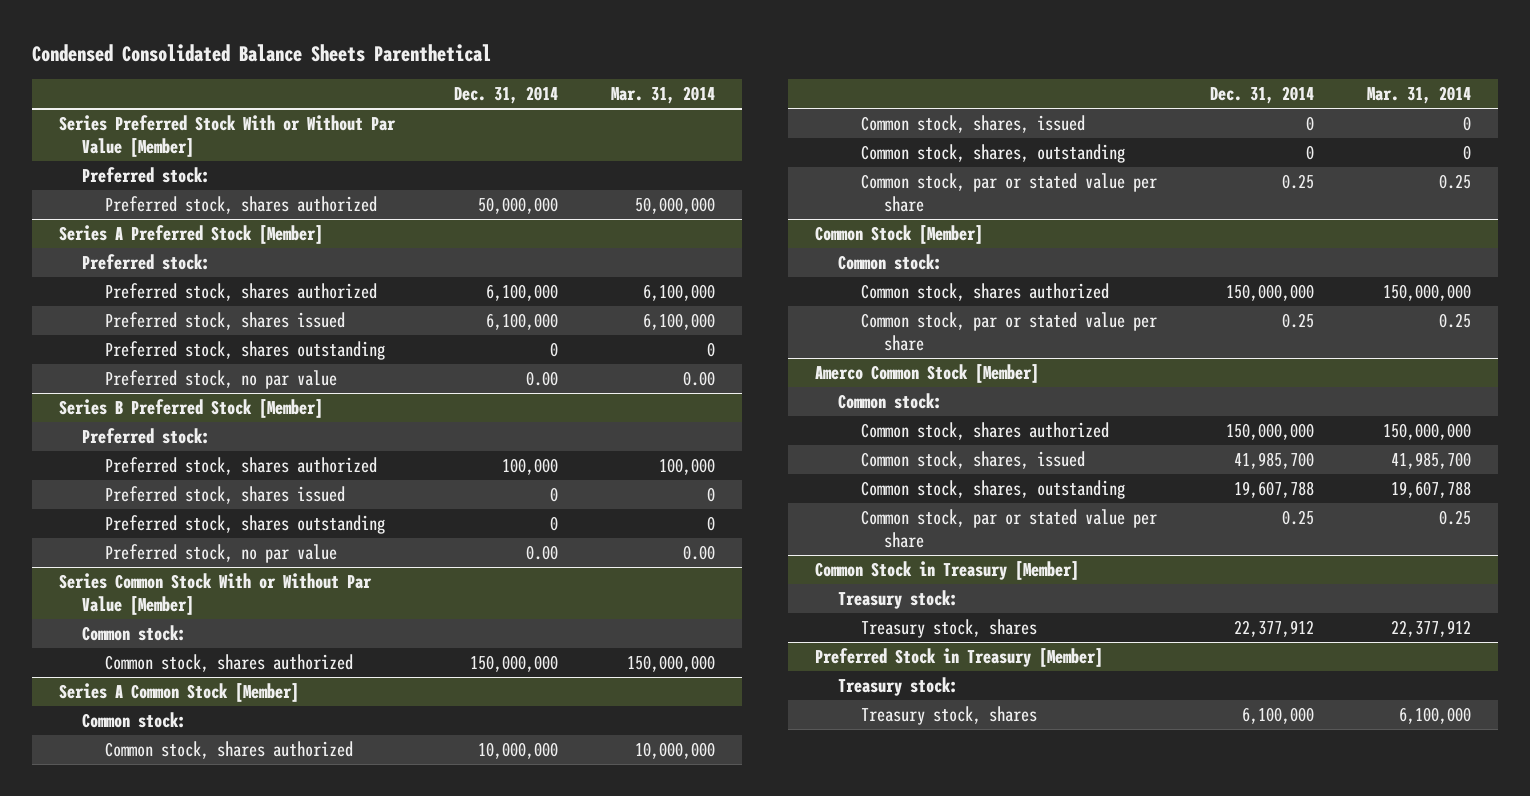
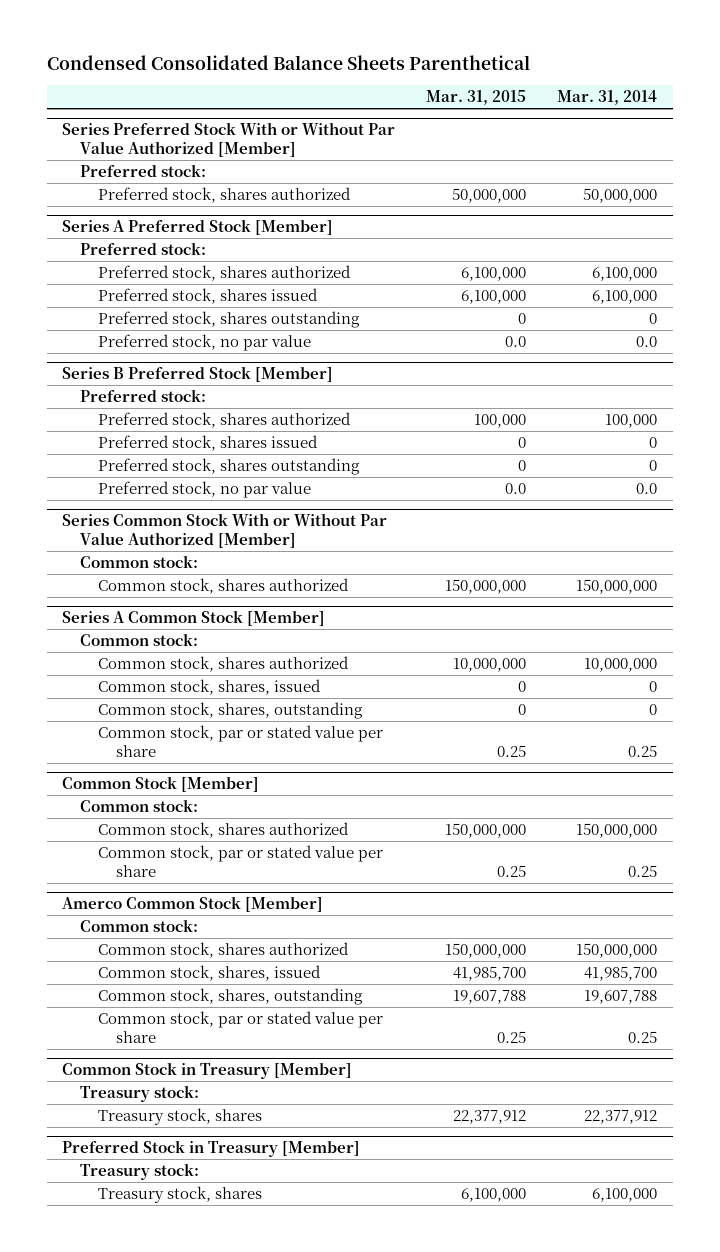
[454,86,559,105] Dec. 31, 2014 -> none
none -> [426,90,527,106] Mar. 31, 2015
[58,115,396,158] Series Preferred Stock With or Without Par Value [Member] -> [62,122,396,157] Series Preferred Stock With or Without Par Value Authorized [Member]
[683,371,716,387] 0.00 -> [636,335,658,347] 0.0
[683,545,716,561] 0.00 -> [636,482,658,494] 0.0
[58,573,372,616] Series Common Stock With or Without Par Value [Member] -> [62,513,388,548] Series Common Stock With or Without Par Value Authorized [Member]

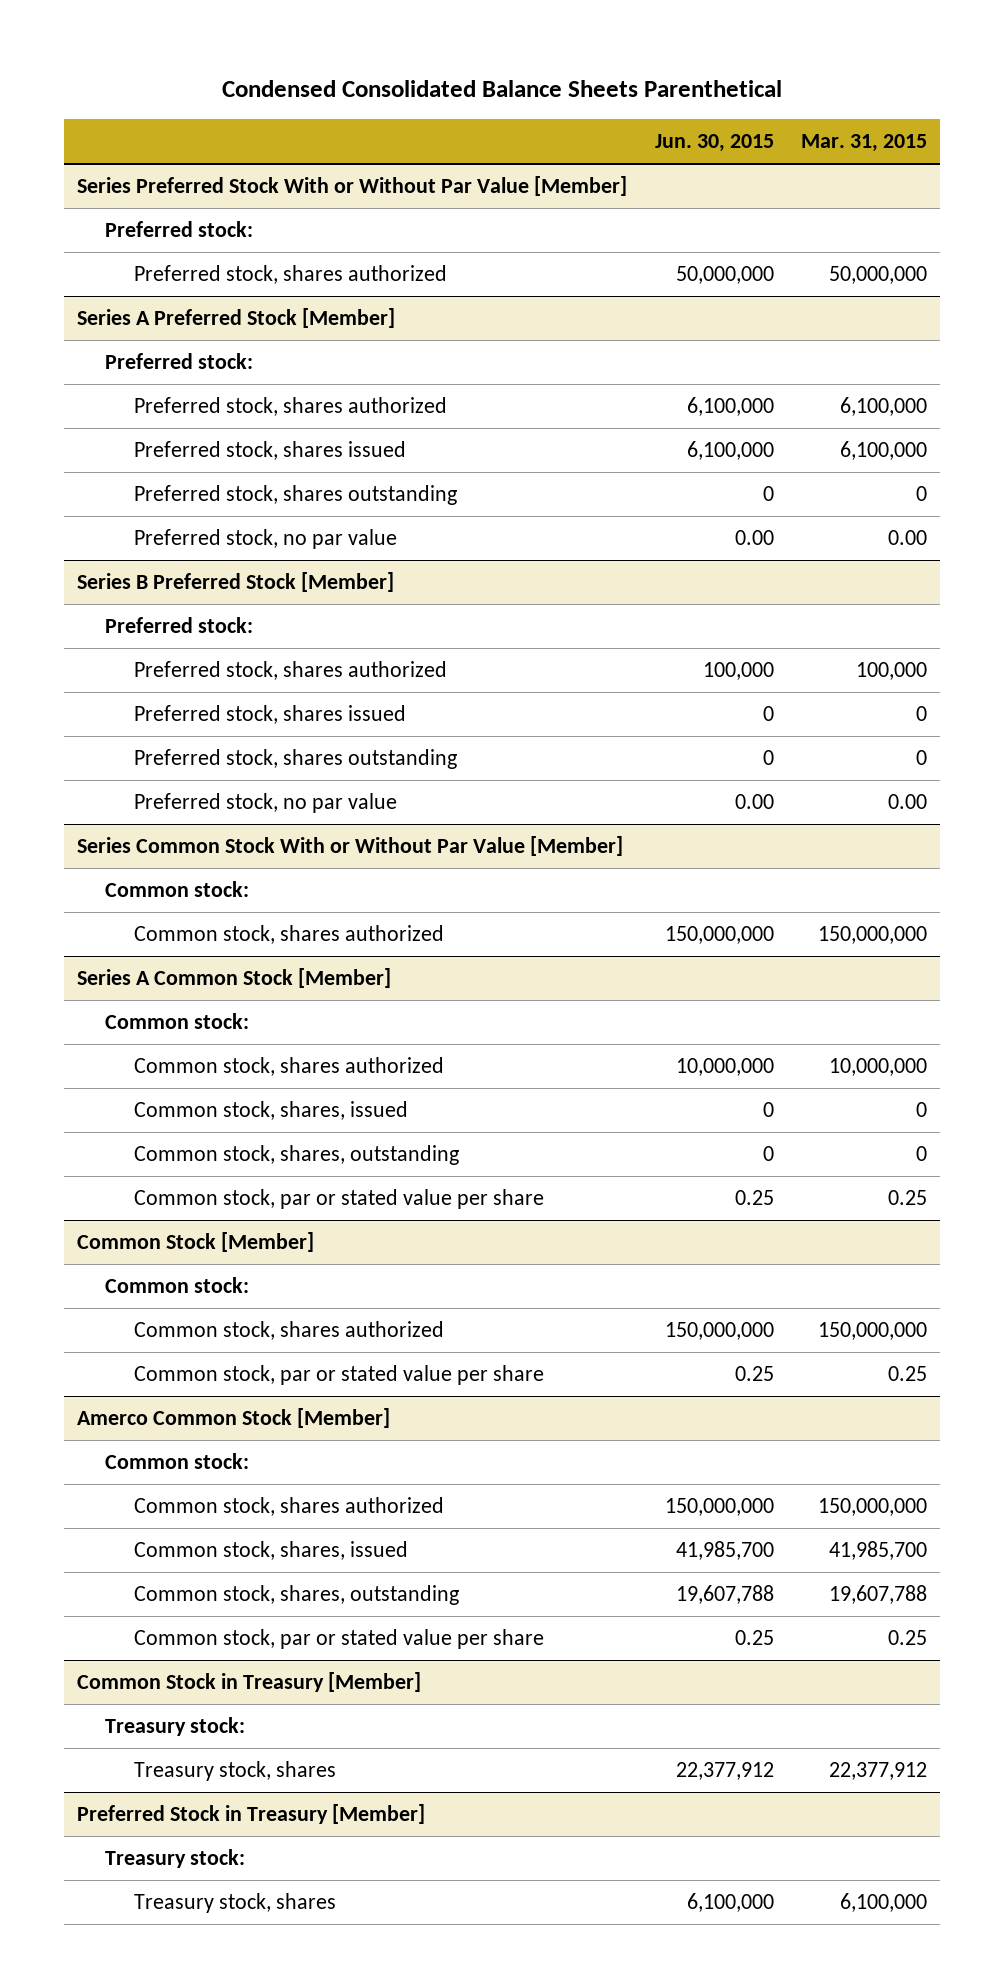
[557,90,658,106] Mar. 31, 2014 -> none
none -> [654,134,774,153] Jun. 30, 2015
[62,122,396,157] Series Preferred Stock With or Without Par Value Authorized [Member] -> [77,176,628,197] Series Preferred Stock With or Without Par Value [Member]
[505,335,527,347] 0.0 -> [887,530,927,546] 0.00
[505,482,527,494] 0.0 -> [887,794,927,810] 0.00
[62,513,388,548] Series Common Stock With or Without Par Value Authorized [Member] -> [77,836,624,857] Series Common Stock With or Without Par Value [Member]

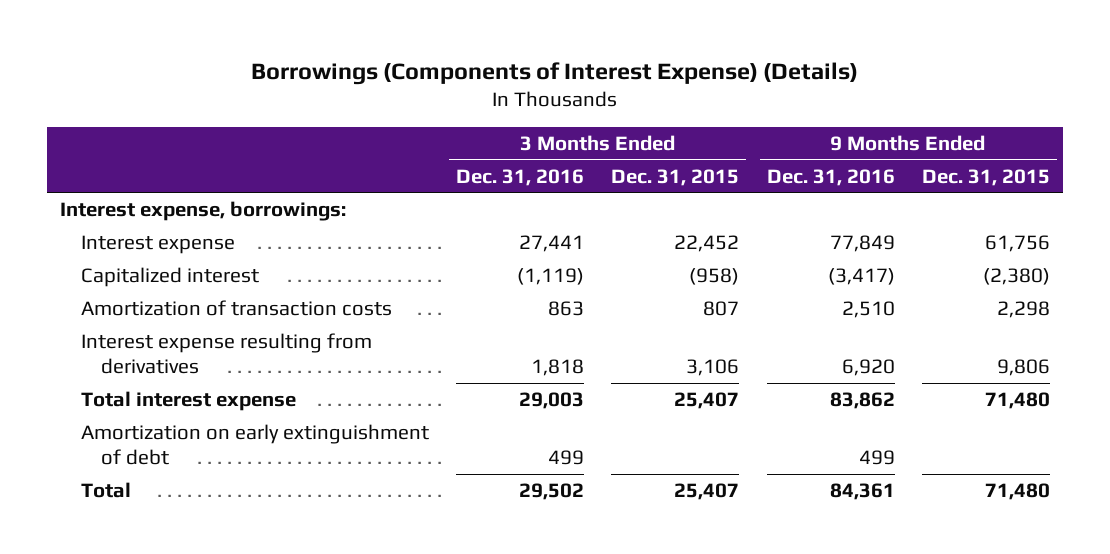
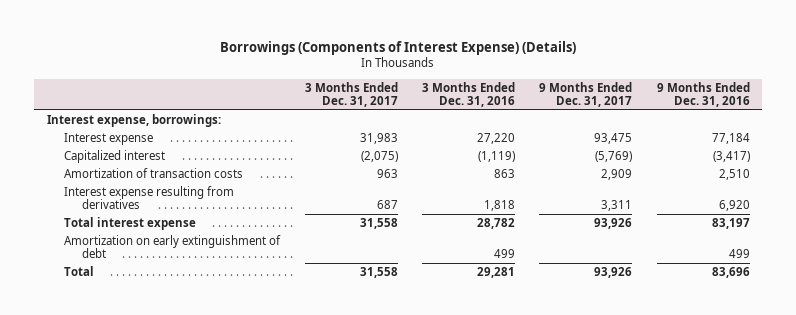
[611,168,740,186] Dec. 31, 2015 -> none
[921,168,1050,186] Dec. 31, 2015 -> none
none -> [304,81,398,108] 3 Months Ended Dec. 31, 2017
none -> [539,81,633,108] 9 Months Ended Dec. 31, 2017
[519,235,585,253] 27,441 -> [477,132,516,144] 27,220
[829,235,895,253] 77,849 -> [711,132,750,144] 77,184
[519,392,585,410] 29,003 -> [477,217,516,229] 28,782
[829,392,895,410] 83,862 -> [711,217,750,229] 83,197
[519,483,585,501] 29,502 -> [477,266,516,278] 29,281
[829,483,895,501] 84,361 -> [711,266,750,278] 83,696

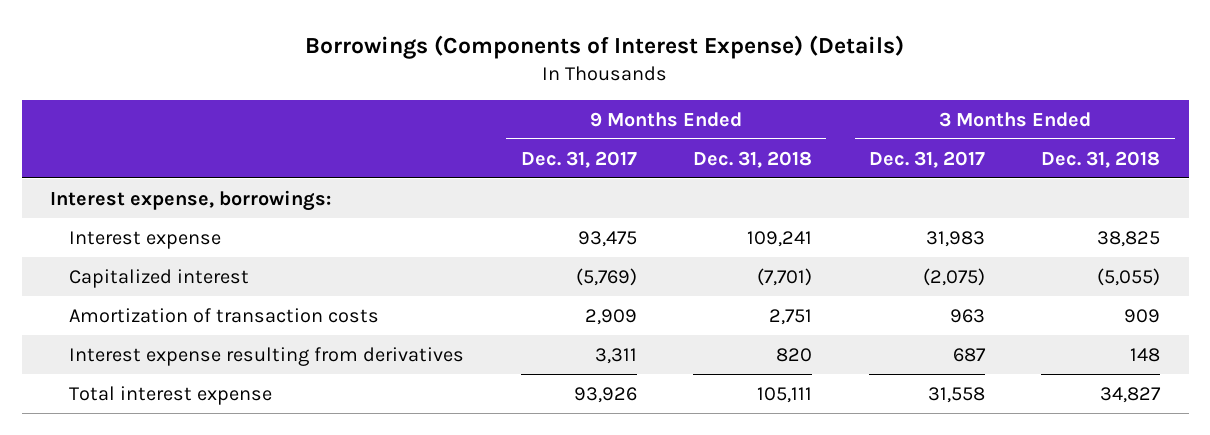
[422,81,516,108] 3 Months Ended Dec. 31, 2016 -> none
[656,81,750,108] 9 Months Ended Dec. 31, 2016 -> none
none -> [693,150,813,168] Dec. 31, 2018
none -> [1041,150,1161,168] Dec. 31, 2018
[64,234,282,259] Amortization on early extinguishment of debt -> none
[64,265,95,276] Total -> none

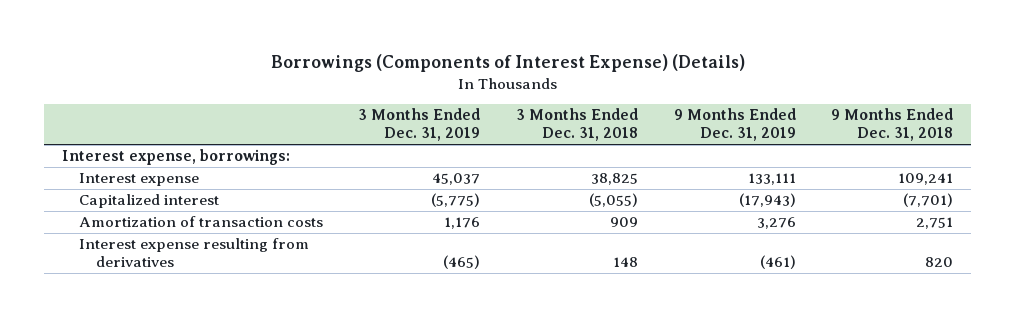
[520,150,637,168] Dec. 31, 2017 -> none
[868,150,985,168] Dec. 31, 2017 -> none
none -> [358,108,481,142] 3 Months Ended Dec. 31, 2019
none -> [673,108,796,142] 9 Months Ended Dec. 31, 2019
[68,385,272,405] Total interest expense -> none

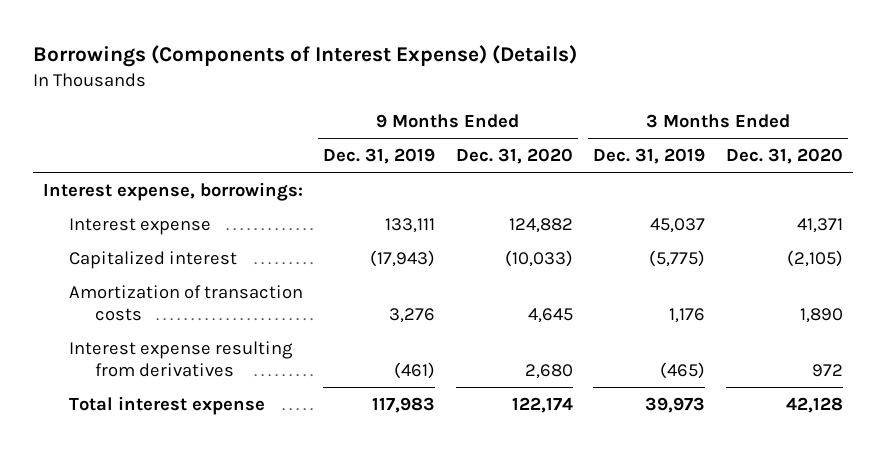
[516,108,639,142] 3 Months Ended Dec. 31, 2018 -> none
[831,108,954,142] 9 Months Ended Dec. 31, 2018 -> none
none -> [455,147,573,164] Dec. 31, 2020
none -> [725,147,843,164] Dec. 31, 2020
none -> [68,395,265,415] Total interest expense

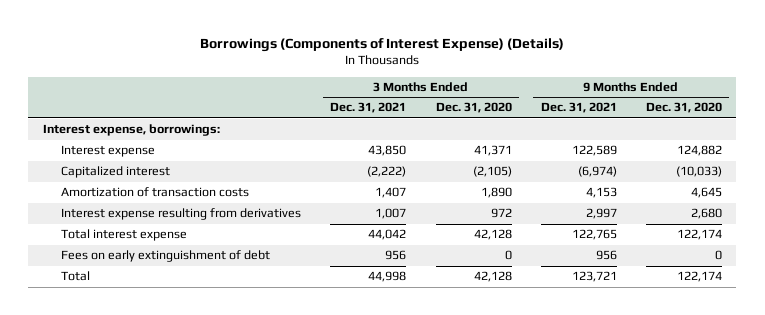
[323,147,436,164] Dec. 31, 2019 -> none
[593,147,706,164] Dec. 31, 2019 -> none
none -> [330,102,407,114] Dec. 31, 2021
none -> [540,102,617,114] Dec. 31, 2021
none -> [61,250,271,263] Fees on early extinguishment of debt
none -> [61,271,91,282] Total

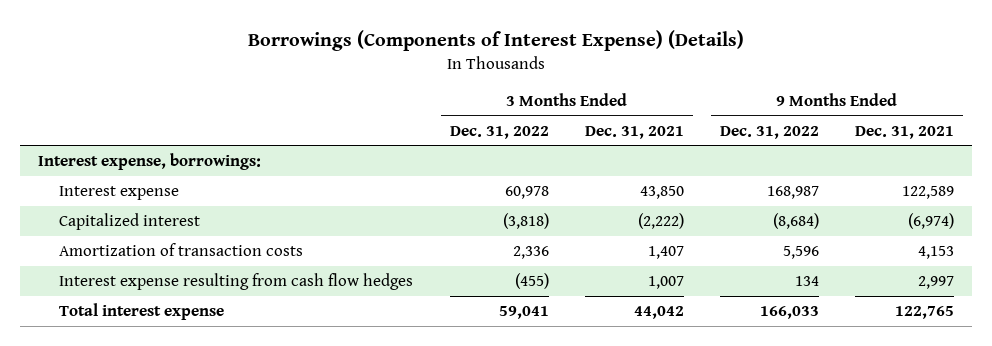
[435,102,512,114] Dec. 31, 2020 -> none
[645,102,722,114] Dec. 31, 2020 -> none
none -> [449,125,549,139] Dec. 31, 2022
none -> [719,125,819,139] Dec. 31, 2022
[61,208,302,221] Interest expense resulting from derivatives -> [59,273,414,291] Interest expense resulting from cash flow hedges
[61,250,271,263] Fees on early extinguishment of debt -> none
[61,271,91,282] Total -> none

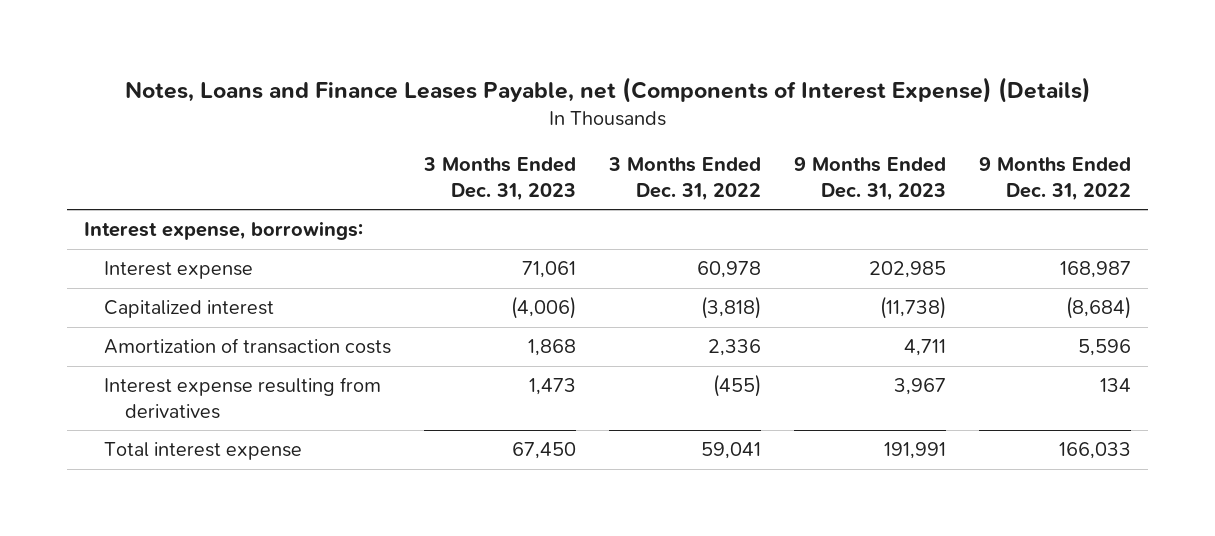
[247,29,744,51] Borrowings (Components of Interest Expense) (Details) -> [124,77,1091,104] Notes, Loans and Finance Leases Payable, net (Components of Interest Expense) (Details)
[584,125,684,139] Dec. 31, 2021 -> none
[854,125,954,139] Dec. 31, 2021 -> none
none -> [423,157,577,201] 3 Months Ended Dec. 31, 2023
none -> [794,157,947,201] 9 Months Ended Dec. 31, 2023
[59,273,414,291] Interest expense resulting from cash flow hedges -> [104,377,382,419] Interest expense resulting from derivatives

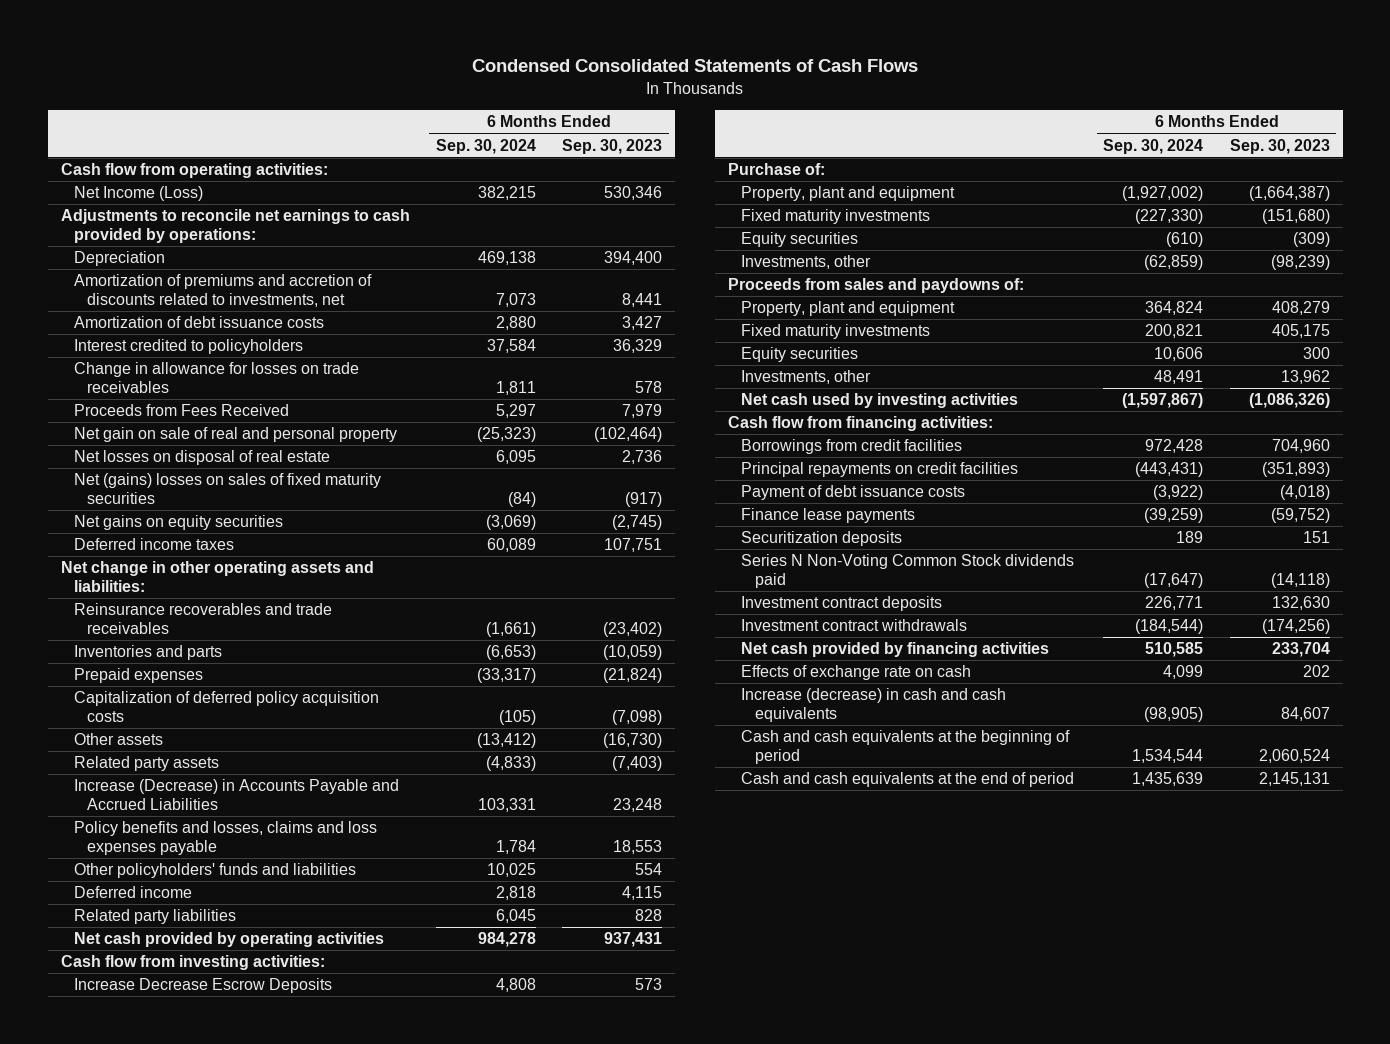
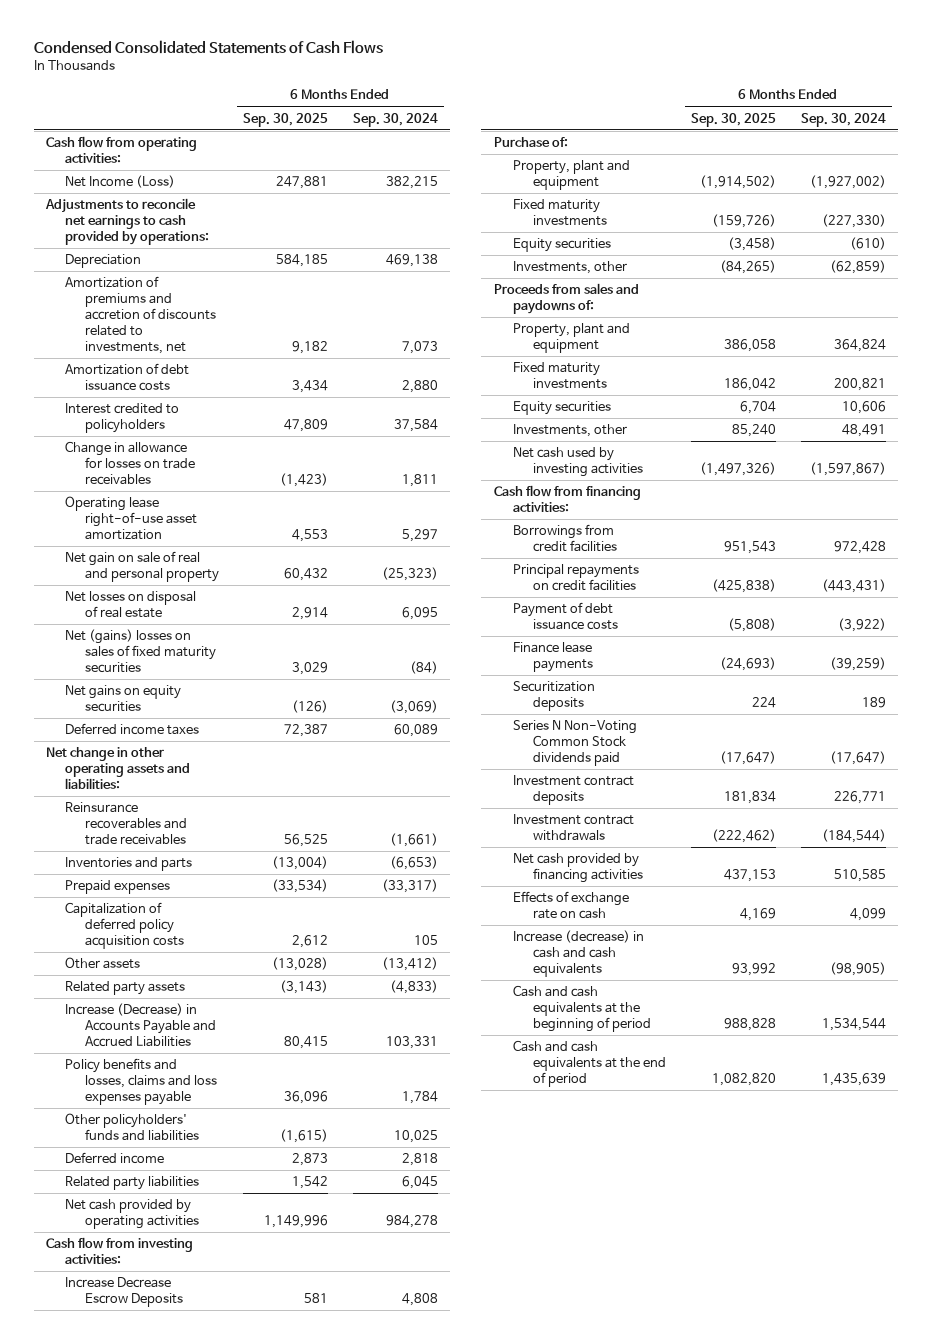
[562,138,663,154] Sep. 30, 2023 -> none
none -> [243,112,329,127] Sep. 30, 2025
[73,404,289,417] Proceeds from Fees Received -> [65,496,197,540] Operating lease right-of-use asset amortization
[498,709,536,725] (105) -> [413,934,438,945] 105

